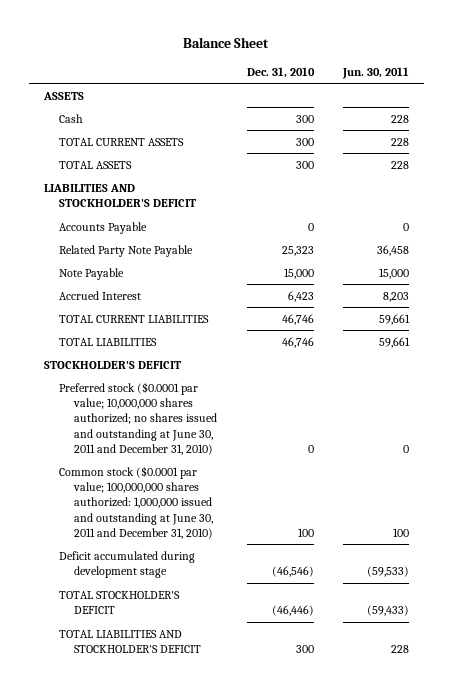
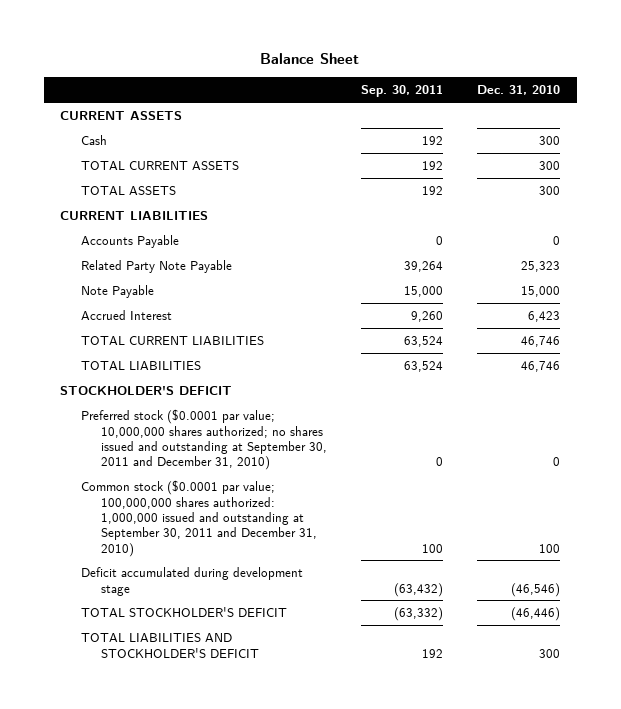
[341,66,409,79] Jun. 30, 2011 -> none
none -> [361,85,444,98] Sep. 30, 2011
[42,91,84,100] ASSETS -> [60,111,183,121] CURRENT ASSETS
[43,183,196,208] LIABILITIES AND STOCKHOLDER'S DEFICIT -> [60,211,209,221] CURRENT LIABILITIES
[58,381,218,455] Preferred stock ($0.0001 par value; 10,000,000 shares authorized; no shares issued and outstanding at June 30, 2011 and December 31, 2010) -> [80,409,328,471] Preferred stock ($0.0001 par value; 10,000,000 shares authorized; no shares issued and outstanding at September 30, 2011 and December 31, 2010)
[58,465,214,539] Common stock ($0.0001 par value; 100,000,000 shares authorized: 1,000,000 issued and outstanding at June 30, 2011 and December 31, 2010) -> [80,480,318,557] Common stock ($0.0001 par value; 100,000,000 shares authorized: 1,000,000 issued and outstanding at September 30, 2011 and December 31, 2010)

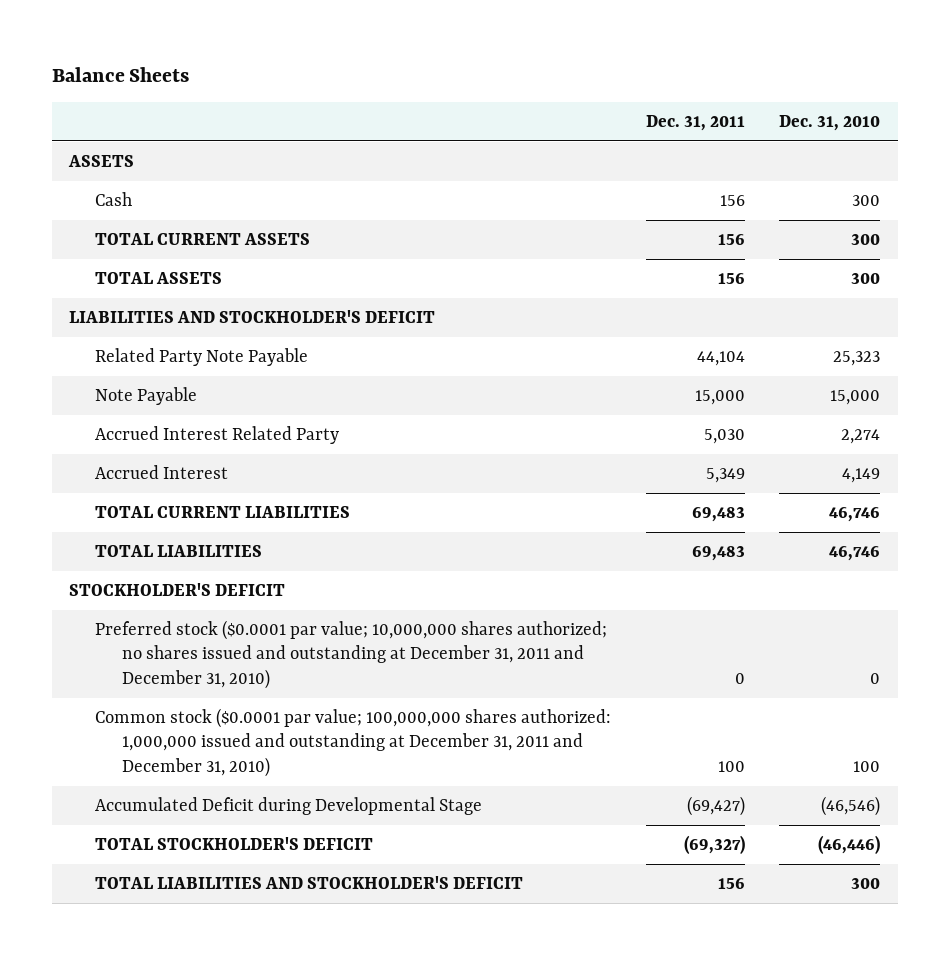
[260,52,360,64] Balance Sheet -> [51,67,189,83] Balance Sheets
[361,85,444,98] Sep. 30, 2011 -> none
none -> [645,114,745,131] Dec. 31, 2011
[60,111,183,121] CURRENT ASSETS -> [67,155,134,168] ASSETS
[80,235,179,249] Accounts Payable -> none
[60,211,209,221] CURRENT LIABILITIES -> [68,310,435,324] LIABILITIES AND STOCKHOLDER'S DEFICIT
none -> [95,426,340,445] Accrued Interest Related Party
[528,311,561,323] 6,423 -> [842,468,881,484] 4,149
[80,409,328,471] Preferred stock ($0.0001 par value; 10,000,000 shares authorized; no shares issued and outstanding at September 30, 2011 and December 31, 2010) -> [95,620,608,689] Preferred stock ($0.0001 par value; 10,000,000 shares authorized; no shares issued and outstanding at December 31, 2011 and December 31, 2010)
[80,480,318,557] Common stock ($0.0001 par value; 100,000,000 shares authorized: 1,000,000 issued and outstanding at September 30, 2011 and December 31, 2010) -> [95,708,612,777] Common stock ($0.0001 par value; 100,000,000 shares authorized: 1,000,000 issued and outstanding at December 31, 2011 and December 31, 2010)
[80,567,303,596] Deficit accumulated during development stage -> [95,797,483,816] Accumulated Deficit during Developmental Stage

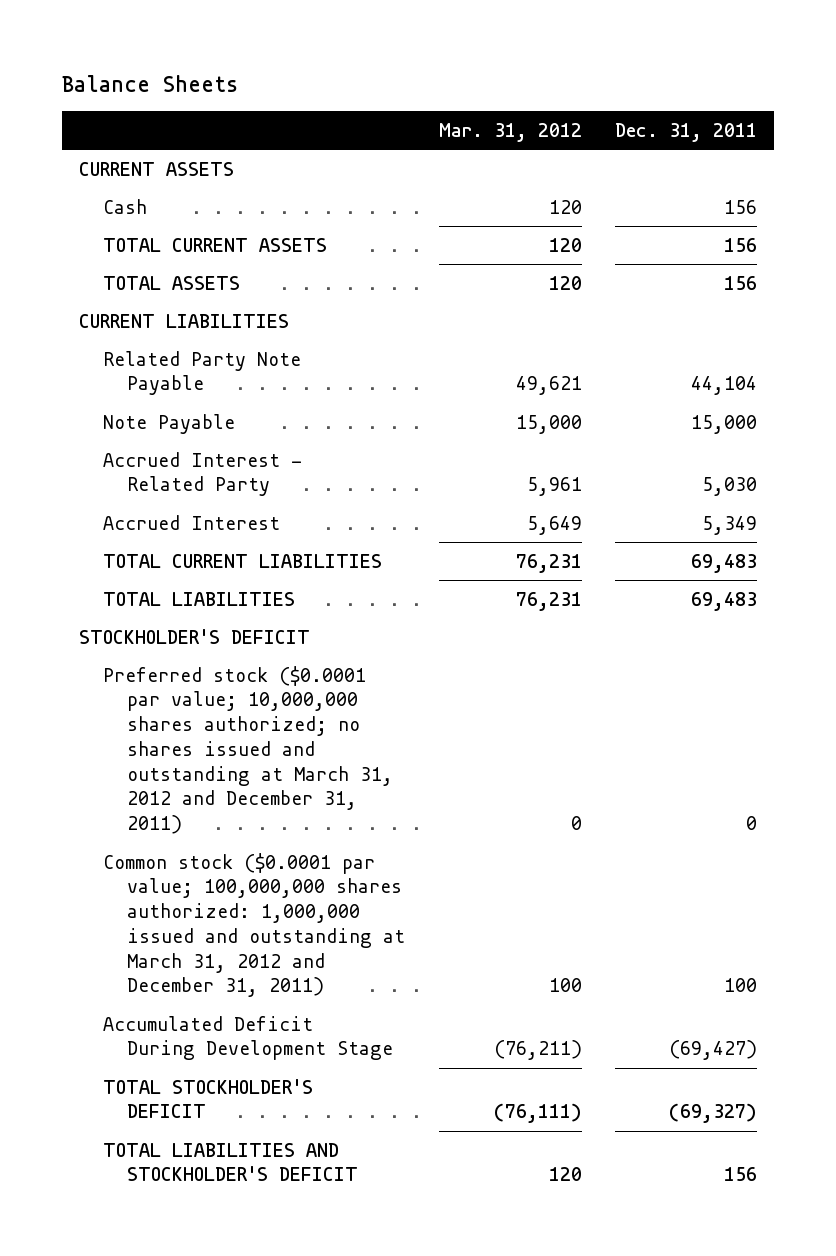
[779,114,881,131] Dec. 31, 2010 -> none
none -> [438,123,582,143] Mar. 31, 2012
[67,155,134,168] ASSETS -> [78,161,234,176] CURRENT ASSETS
[68,310,435,324] LIABILITIES AND STOCKHOLDER'S DEFICIT -> [78,313,289,328] CURRENT LIABILITIES
[95,426,340,445] Accrued Interest Related Party -> [103,451,303,497] Accrued Interest - Related Party
[95,620,608,689] Preferred stock ($0.0001 par value; 10,000,000 shares authorized; no shares issued and outstanding at December 31, 2011 and December 31, 2010) -> [103,665,394,835] Preferred stock ($0.0001 par value; 10,000,000 shares authorized; no shares issued and outstanding at March 31, 2012 and December 31, 2011)
[95,708,612,777] Common stock ($0.0001 par value; 100,000,000 shares authorized: 1,000,000 issued and outstanding at December 31, 2011 and December 31, 2010) -> [103,852,406,998] Common stock ($0.0001 par value; 100,000,000 shares authorized: 1,000,000 issued and outstanding at March 31, 2012 and December 31, 2011)
[95,797,483,816] Accumulated Deficit during Developmental Stage -> [103,1015,394,1061] Accumulated Deficit During Development Stage

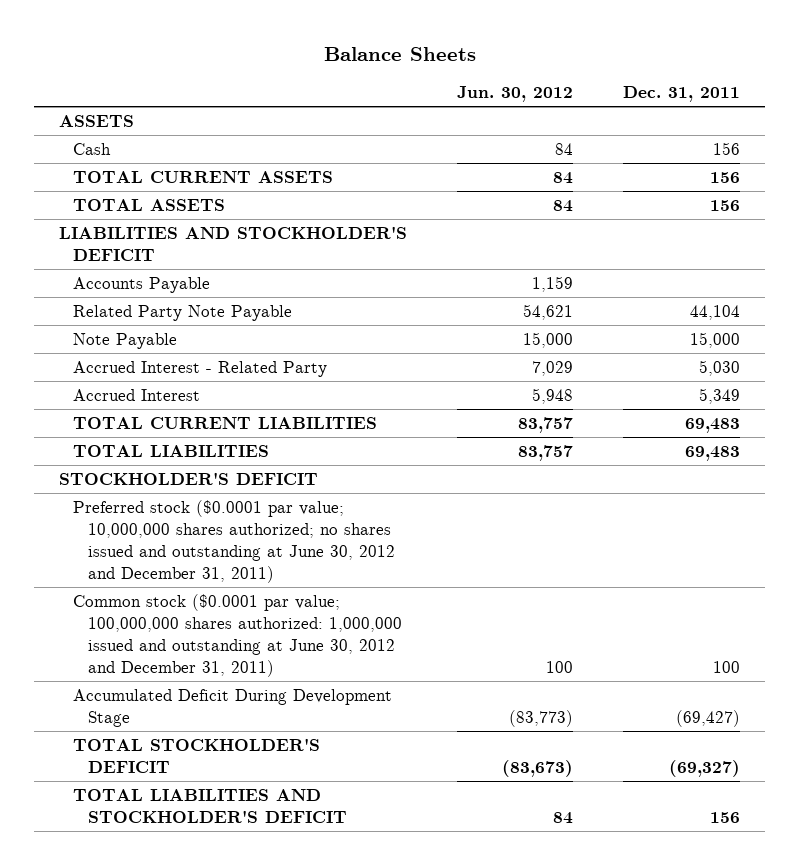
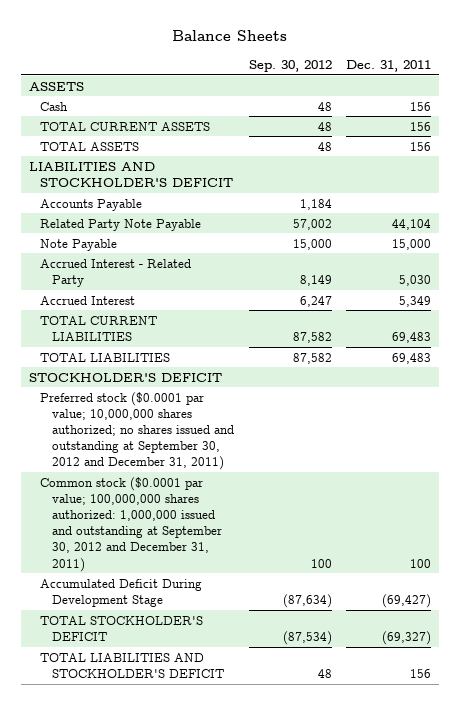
[457,85,574,102] Jun. 30, 2012 -> none
none -> [248,59,332,72] Sep. 30, 2012
[73,500,395,583] Preferred stock ($0.0001 par value; 10,000,000 shares authorized; no shares issued and outstanding at June 30, 2012 and December 31, 2011) -> [40,391,234,471] Preferred stock ($0.0001 par value; 10,000,000 shares authorized; no shares issued and outstanding at September 30, 2012 and December 31, 2011)
[73,594,402,677] Common stock ($0.0001 par value; 100,000,000 shares authorized: 1,000,000 issued and outstanding at June 30, 2012 and December 31, 2011) -> [40,476,222,572] Common stock ($0.0001 par value; 100,000,000 shares authorized: 1,000,000 issued and outstanding at September 30, 2012 and December 31, 2011)

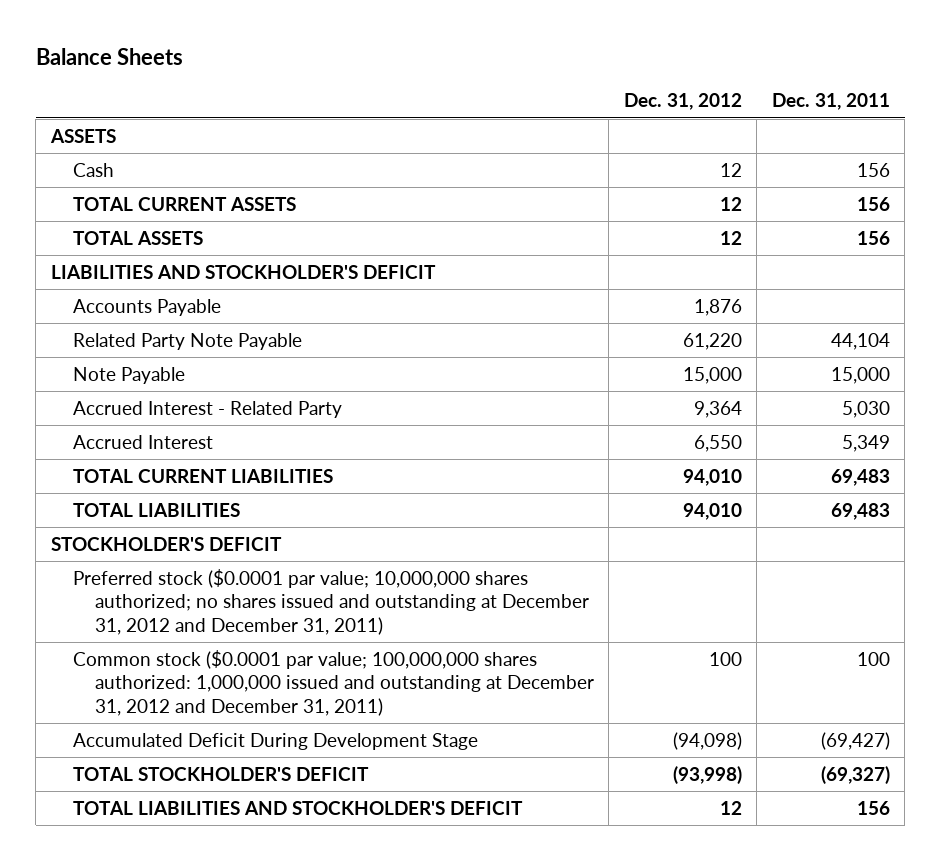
[248,59,332,72] Sep. 30, 2012 -> none
none -> [623,93,742,111] Dec. 31, 2012
[40,391,234,471] Preferred stock ($0.0001 par value; 10,000,000 shares authorized; no shares issued and outstanding at September 30, 2012 and December 31, 2011) -> [72,568,589,635] Preferred stock ($0.0001 par value; 10,000,000 shares authorized; no shares issued and outstanding at December 31, 2012 and December 31, 2011)
[40,476,222,572] Common stock ($0.0001 par value; 100,000,000 shares authorized: 1,000,000 issued and outstanding at September 30, 2012 and December 31, 2011) -> [72,649,594,716] Common stock ($0.0001 par value; 100,000,000 shares authorized: 1,000,000 issued and outstanding at December 31, 2012 and December 31, 2011)

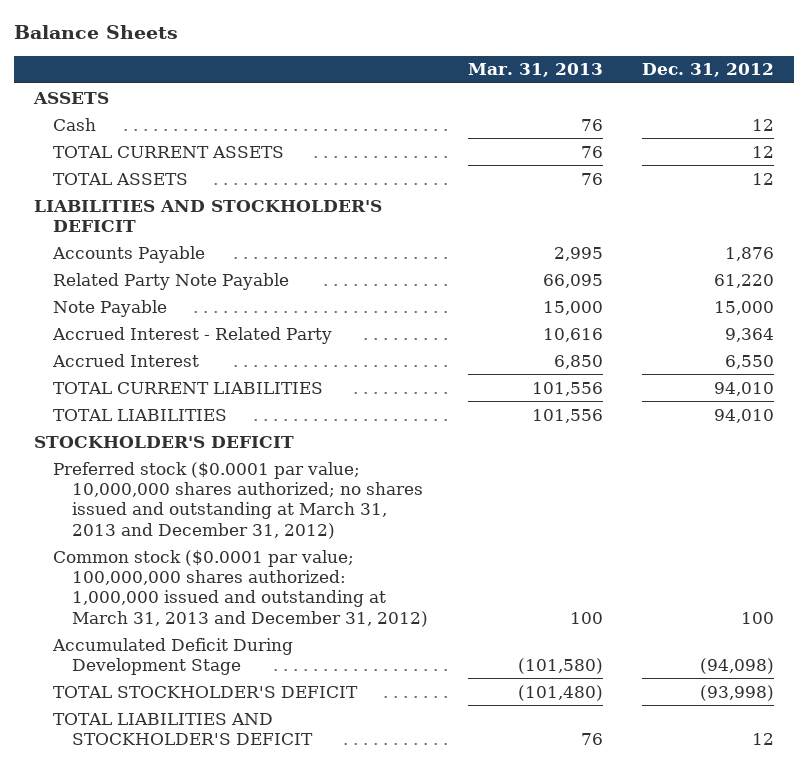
[771,93,890,111] Dec. 31, 2011 -> none
none -> [467,63,603,78] Mar. 31, 2013
[72,568,589,635] Preferred stock ($0.0001 par value; 10,000,000 shares authorized; no shares issued and outstanding at December 31, 2012 and December 31, 2011) -> [53,461,424,539] Preferred stock ($0.0001 par value; 10,000,000 shares authorized; no shares issued and outstanding at March 31, 2013 and December 31, 2012)
[72,649,594,716] Common stock ($0.0001 par value; 100,000,000 shares authorized: 1,000,000 issued and outstanding at December 31, 2012 and December 31, 2011) -> [53,549,429,627] Common stock ($0.0001 par value; 100,000,000 shares authorized: 1,000,000 issued and outstanding at March 31, 2013 and December 31, 2012)

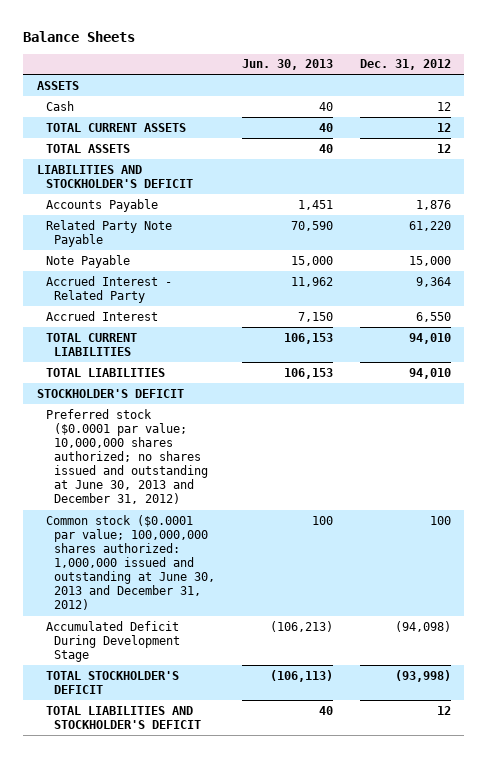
[467,63,603,78] Mar. 31, 2013 -> none
none -> [242,59,334,71] Jun. 30, 2013
[53,461,424,539] Preferred stock ($0.0001 par value; 10,000,000 shares authorized; no shares issued and outstanding at March 31, 2013 and December 31, 2012) -> [45,408,209,505] Preferred stock ($0.0001 par value; 10,000,000 shares authorized; no shares issued and outstanding at June 30, 2013 and December 31, 2012)
[53,549,429,627] Common stock ($0.0001 par value; 100,000,000 shares authorized: 1,000,000 issued and outstanding at March 31, 2013 and December 31, 2012) -> [45,514,216,611] Common stock ($0.0001 par value; 100,000,000 shares authorized: 1,000,000 issued and outstanding at June 30, 2013 and December 31, 2012)

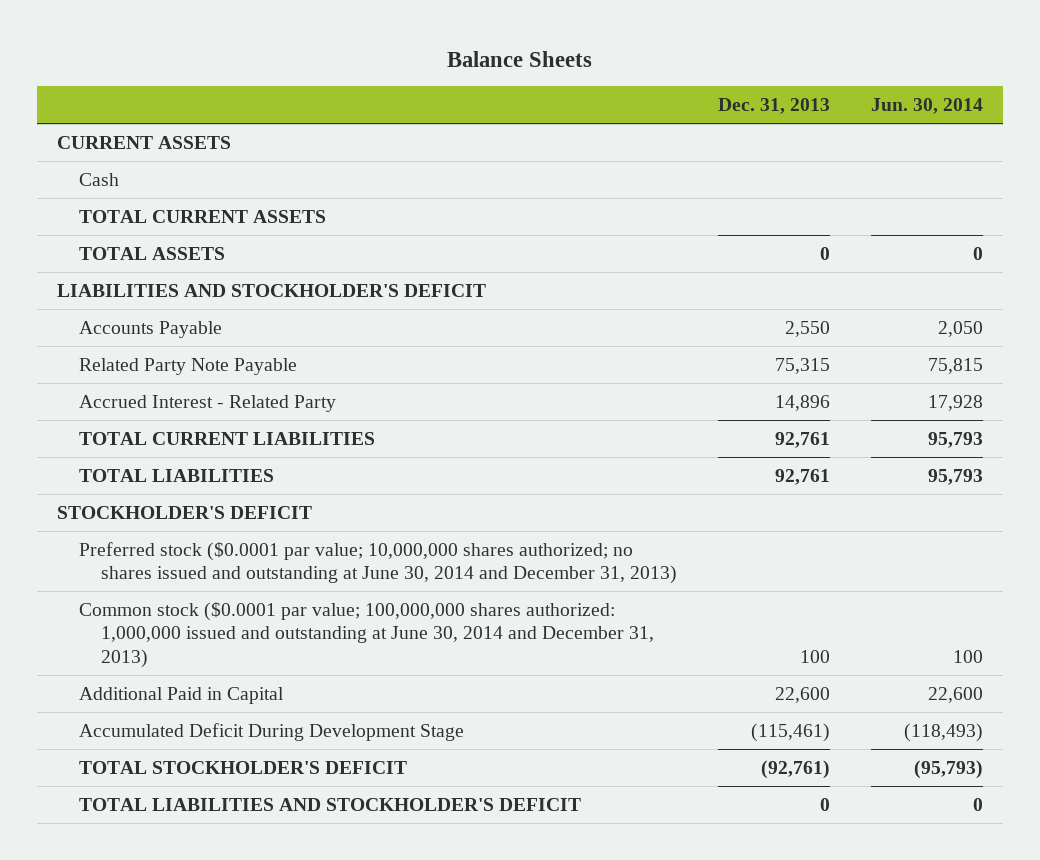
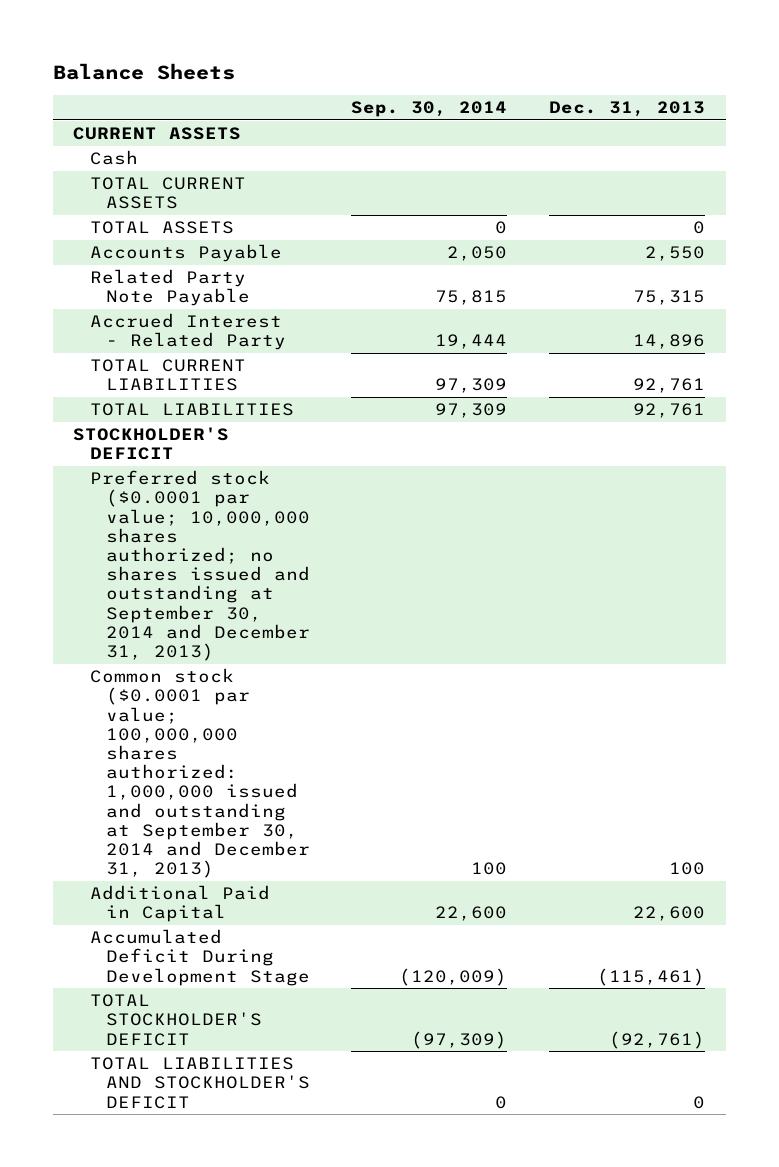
[870,98,983,115] Jun. 30, 2014 -> none
none -> [351,101,508,118] Sep. 30, 2014
[57,283,487,297] LIABILITIES AND STOCKHOLDER'S DEFICIT -> none
[79,541,678,585] Preferred stock ($0.0001 par value; 10,000,000 shares authorized; no shares issued and outstanding at June 30, 2014 and December 31, 2013) -> [89,470,310,661] Preferred stock ($0.0001 par value; 10,000,000 shares authorized; no shares issued and outstanding at September 30, 2014 and December 31, 2013)
[79,601,655,669] Common stock ($0.0001 par value; 100,000,000 shares authorized: 1,000,000 issued and outstanding at June 30, 2014 and December 31, 2013) -> [89,668,310,879] Common stock ($0.0001 par value; 100,000,000 shares authorized: 1,000,000 issued and outstanding at September 30, 2014 and December 31, 2013)

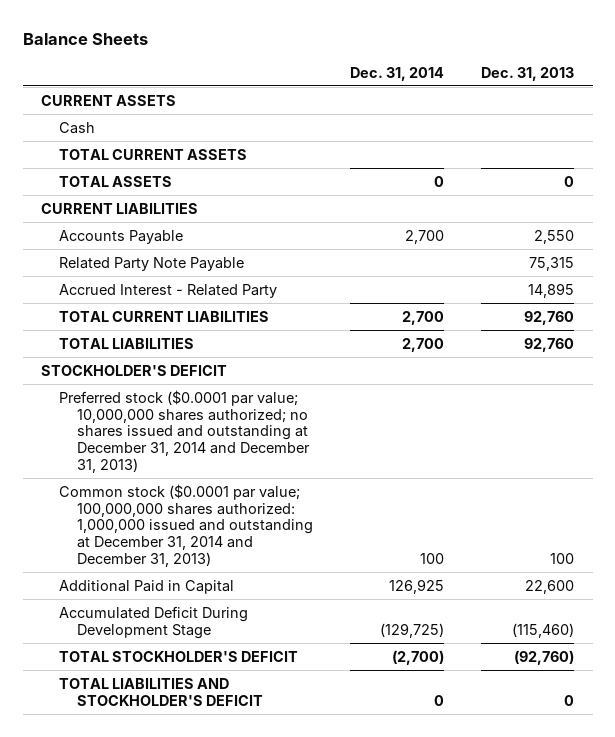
[351,101,508,118] Sep. 30, 2014 -> none
none -> [350,66,445,81] Dec. 31, 2014
none -> [41,202,199,214] CURRENT LIABILITIES
[633,334,706,350] 14,896 -> [528,282,575,298] 14,895
[633,378,706,394] 92,761 -> [524,310,575,325] 92,760
[633,403,706,419] 92,761 -> [524,337,575,352] 92,760
[89,470,310,661] Preferred stock ($0.0001 par value; 10,000,000 shares authorized; no shares issued and outstanding at September 30, 2014 and December 31, 2013) -> [59,389,311,474] Preferred stock ($0.0001 par value; 10,000,000 shares authorized; no shares issued and outstanding at December 31, 2014 and December 31, 2013)
[89,668,310,879] Common stock ($0.0001 par value; 100,000,000 shares authorized: 1,000,000 issued and outstanding at September 30, 2014 and December 31, 2013) -> [59,483,314,568] Common stock ($0.0001 par value; 100,000,000 shares authorized: 1,000,000 issued and outstanding at December 31, 2014 and December 31, 2013)
[597,967,706,986] (115,461) -> [512,622,575,638] (115,460)
[609,1030,706,1049] (92,761) -> [514,649,575,665] (92,760)

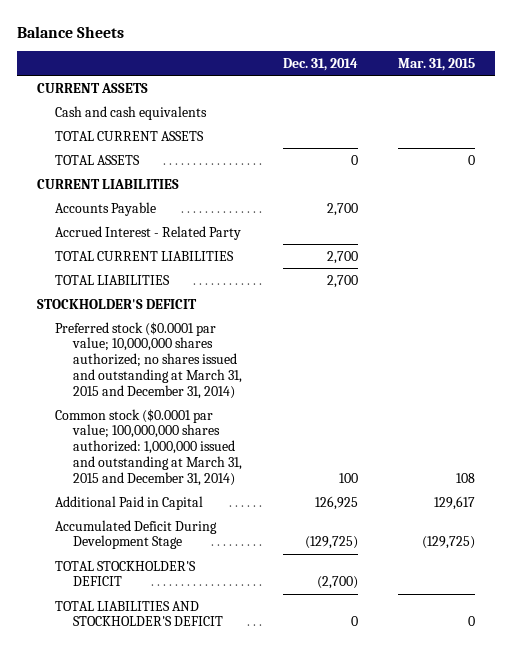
[481,66,575,81] Dec. 31, 2013 -> none
none -> [398,57,476,71] Mar. 31, 2015
[59,121,96,134] Cash -> none
none -> [54,105,207,120] Cash and cash equivalents
[59,256,245,271] Related Party Note Payable -> none
[59,389,311,474] Preferred stock ($0.0001 par value; 10,000,000 shares authorized; no shares issued and outstanding at December 31, 2014 and December 31, 2013) -> [54,321,243,399] Preferred stock ($0.0001 par value; 10,000,000 shares authorized; no shares issued and outstanding at March 31, 2015 and December 31, 2014)
[59,483,314,568] Common stock ($0.0001 par value; 100,000,000 shares authorized: 1,000,000 issued and outstanding at December 31, 2014 and December 31, 2013) -> [54,408,243,486] Common stock ($0.0001 par value; 100,000,000 shares authorized: 1,000,000 issued and outstanding at March 31, 2015 and December 31, 2014)

